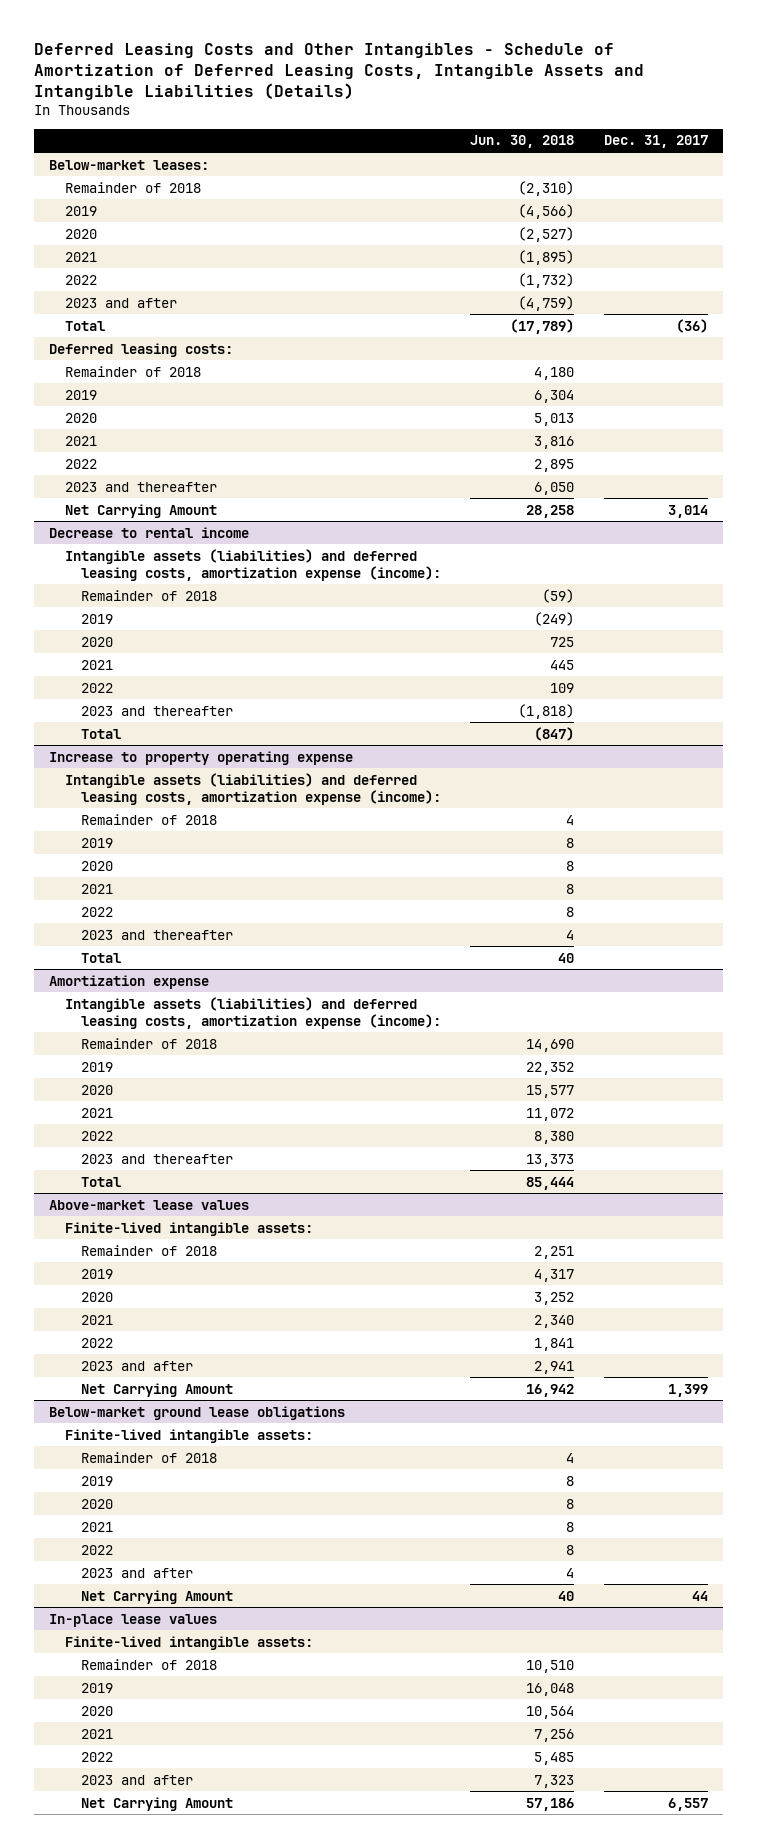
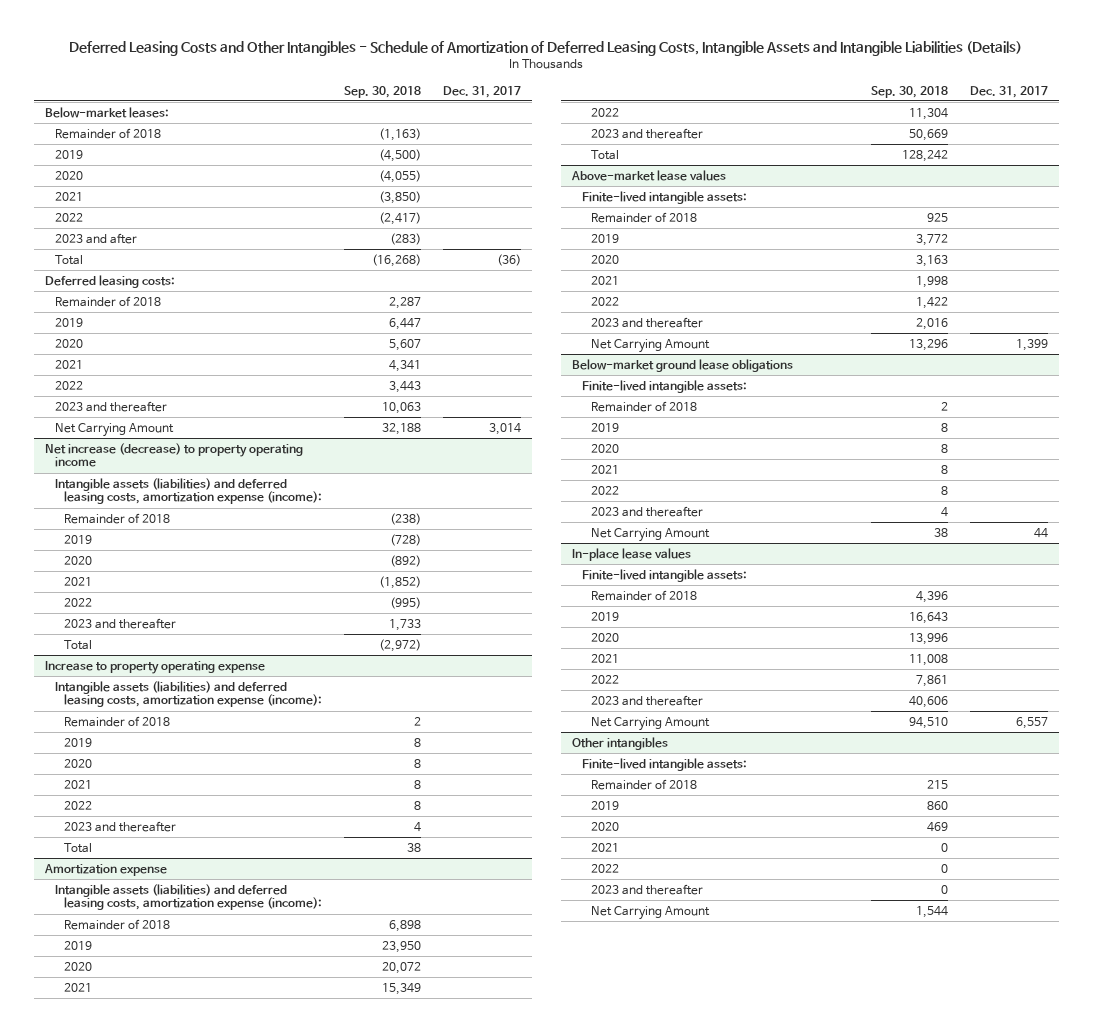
[470,135,575,149] Jun. 30, 2018 -> none
none -> [344,85,422,98] Sep. 30, 2018
[49,526,250,538] Decrease to rental income -> [44,442,303,468] Net increase (decrease) to property operating income
[80,1360,193,1371] 2023 and after -> [591,316,704,328] 2023 and thereafter
[80,1567,193,1578] 2023 and after -> [591,505,704,517] 2023 and thereafter
[80,1774,193,1785] 2023 and after -> [591,694,704,706] 2023 and thereafter
none -> [571,736,668,750] Other intangibles
none -> [581,757,747,771] Finite-lived intangible assets:
none -> [591,778,698,790] Remainder of 2018
none -> [591,800,620,810] 2019
none -> [591,821,620,831] 2020
none -> [591,842,620,852] 2021
none -> [591,863,620,873] 2022
none -> [591,883,704,895] 2023 and thereafter
none -> [591,905,711,920] Net Carrying Amount

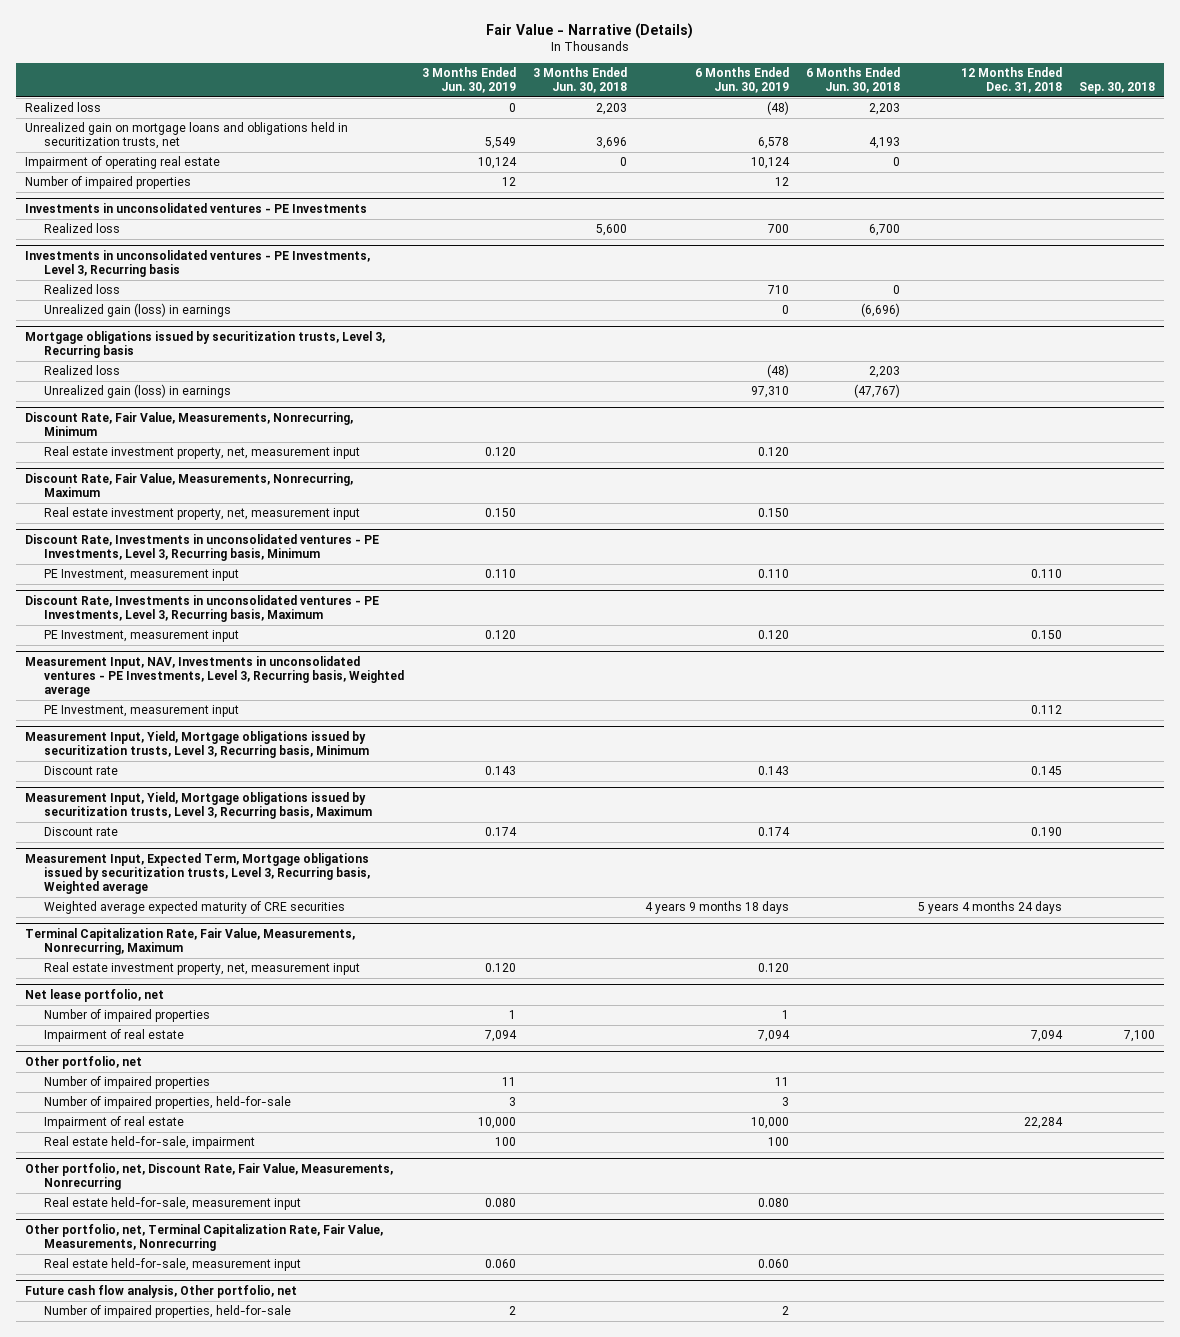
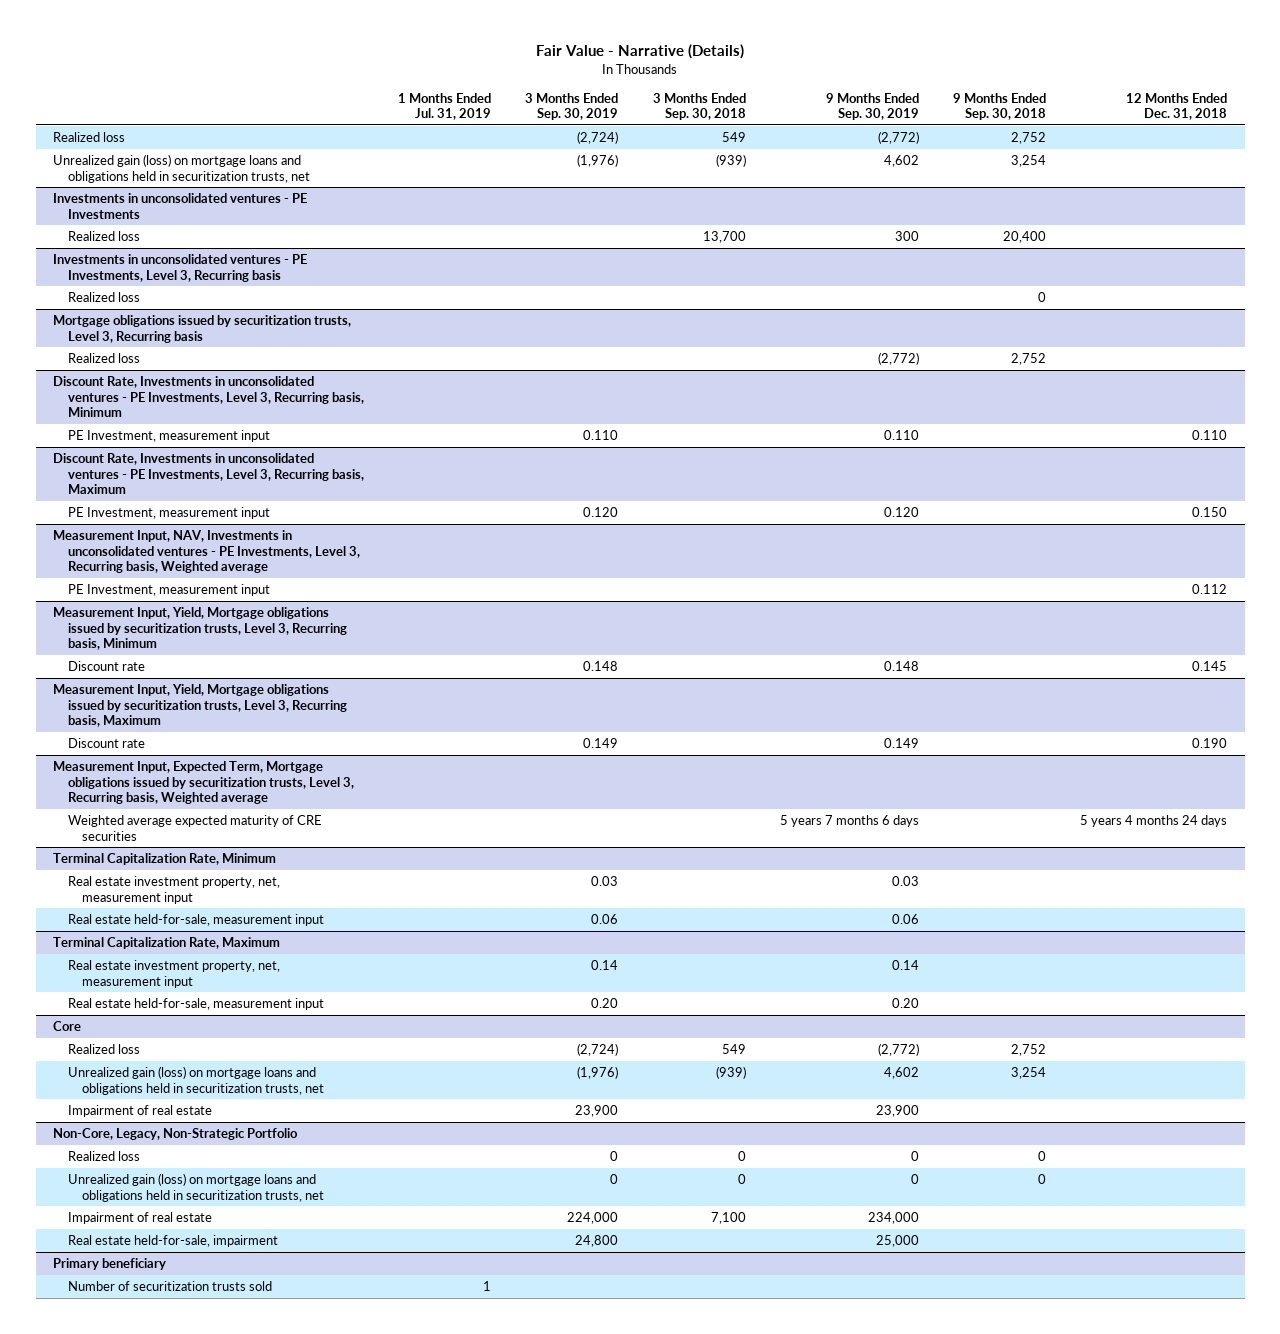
[421,67,516,94] 3 Months Ended Jun. 30, 2019 -> none
[533,67,628,94] 3 Months Ended Jun. 30, 2018 -> none
[694,67,789,94] 6 Months Ended Jun. 30, 2019 -> none
[806,67,901,94] 6 Months Ended Jun. 30, 2018 -> none
[1079,82,1156,95] Sep. 30, 2018 -> none
none -> [397,92,491,121] 1 Months Ended Jul. 31, 2019
none -> [525,92,619,121] 3 Months Ended Sep. 30, 2019
none -> [652,92,746,121] 3 Months Ended Sep. 30, 2018
none -> [825,92,919,121] 9 Months Ended Sep. 30, 2019
none -> [953,92,1047,121] 9 Months Ended Sep. 30, 2018
[25,156,221,170] Impairment of operating real estate -> none
[25,176,192,190] Number of impaired properties -> none
[25,122,349,150] Unrealized gain on mortgage loans and obligations held in securitization trusts, net -> [53,154,310,183] Unrealized gain (loss) on mortgage loans and obligations held in securitization trusts, net
[44,303,232,318] Unrealized gain (loss) in earnings -> none
[44,384,232,399] Unrealized gain (loss) in earnings -> none
[25,412,354,437] Discount Rate, Fair Value, Measurements, Nonrecurring, Minimum -> none
[44,446,361,460] Real estate investment property, net, measurement input -> none
[25,473,354,498] Discount Rate, Fair Value, Measurements, Nonrecurring, Maximum -> none
[44,507,361,521] Real estate investment property, net, measurement input -> none
none -> [53,853,277,866] Terminal Capitalization Rate, Minimum
none -> [67,876,280,904] Real estate investment property, net, measurement input
none -> [67,914,324,927] Real estate held-for-sale, measurement input
[25,928,356,956] Terminal Capitalization Rate, Fair Value, Measurements, Nonrecurring, Maximum -> [53,937,281,950] Terminal Capitalization Rate, Maximum
[25,989,165,1003] Net lease portfolio, net -> none
[44,1009,211,1023] Number of impaired properties -> none
[44,1029,185,1043] Impairment of real estate -> none
[25,1056,143,1070] Other portfolio, net -> none
[44,1076,211,1090] Number of impaired properties -> none
[44,1096,292,1110] Number of impaired properties, held-for-sale -> none
[44,1116,185,1130] Impairment of real estate -> none
[44,1136,256,1150] Real estate held-for-sale, impairment -> none
[25,1163,394,1191] Other portfolio, net, Discount Rate, Fair Value, Measurements, Nonrecurring -> none
[44,1197,302,1211] Real estate held-for-sale, measurement input -> none
[25,1224,384,1252] Other portfolio, net, Terminal Capitalization Rate, Fair Value, Measurements, Nonrecurring -> none
[44,1258,302,1272] Real estate held-for-sale, measurement input -> none
[25,1285,298,1299] Future cash flow analysis, Other portfolio, net -> none
[44,1305,292,1319] Number of impaired properties, held-for-sale -> none
none -> [67,998,324,1011] Real estate held-for-sale, measurement input
none -> [53,1021,82,1032] Core
none -> [67,1044,140,1055] Realized loss
none -> [67,1066,325,1095] Unrealized gain (loss) on mortgage loans and obligations held in securitization trusts, net
none -> [67,1105,212,1118] Impairment of real estate
none -> [53,1128,299,1141] Non-Core, Legacy, Non-Strategic Portfolio
none -> [67,1151,140,1162] Realized loss
none -> [67,1173,325,1202] Unrealized gain (loss) on mortgage loans and obligations held in securitization trusts, net
none -> [67,1212,212,1225] Impairment of real estate
none -> [67,1235,278,1248] Real estate held-for-sale, impairment
none -> [53,1258,167,1271] Primary beneficiary
none -> [67,1281,272,1292] Number of securitization trusts sold

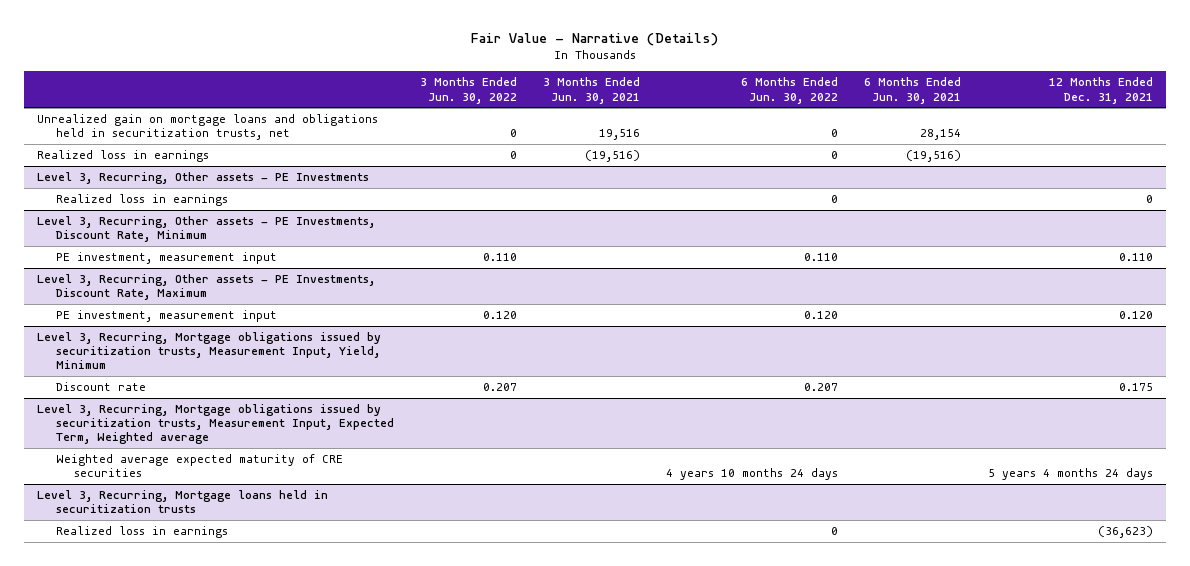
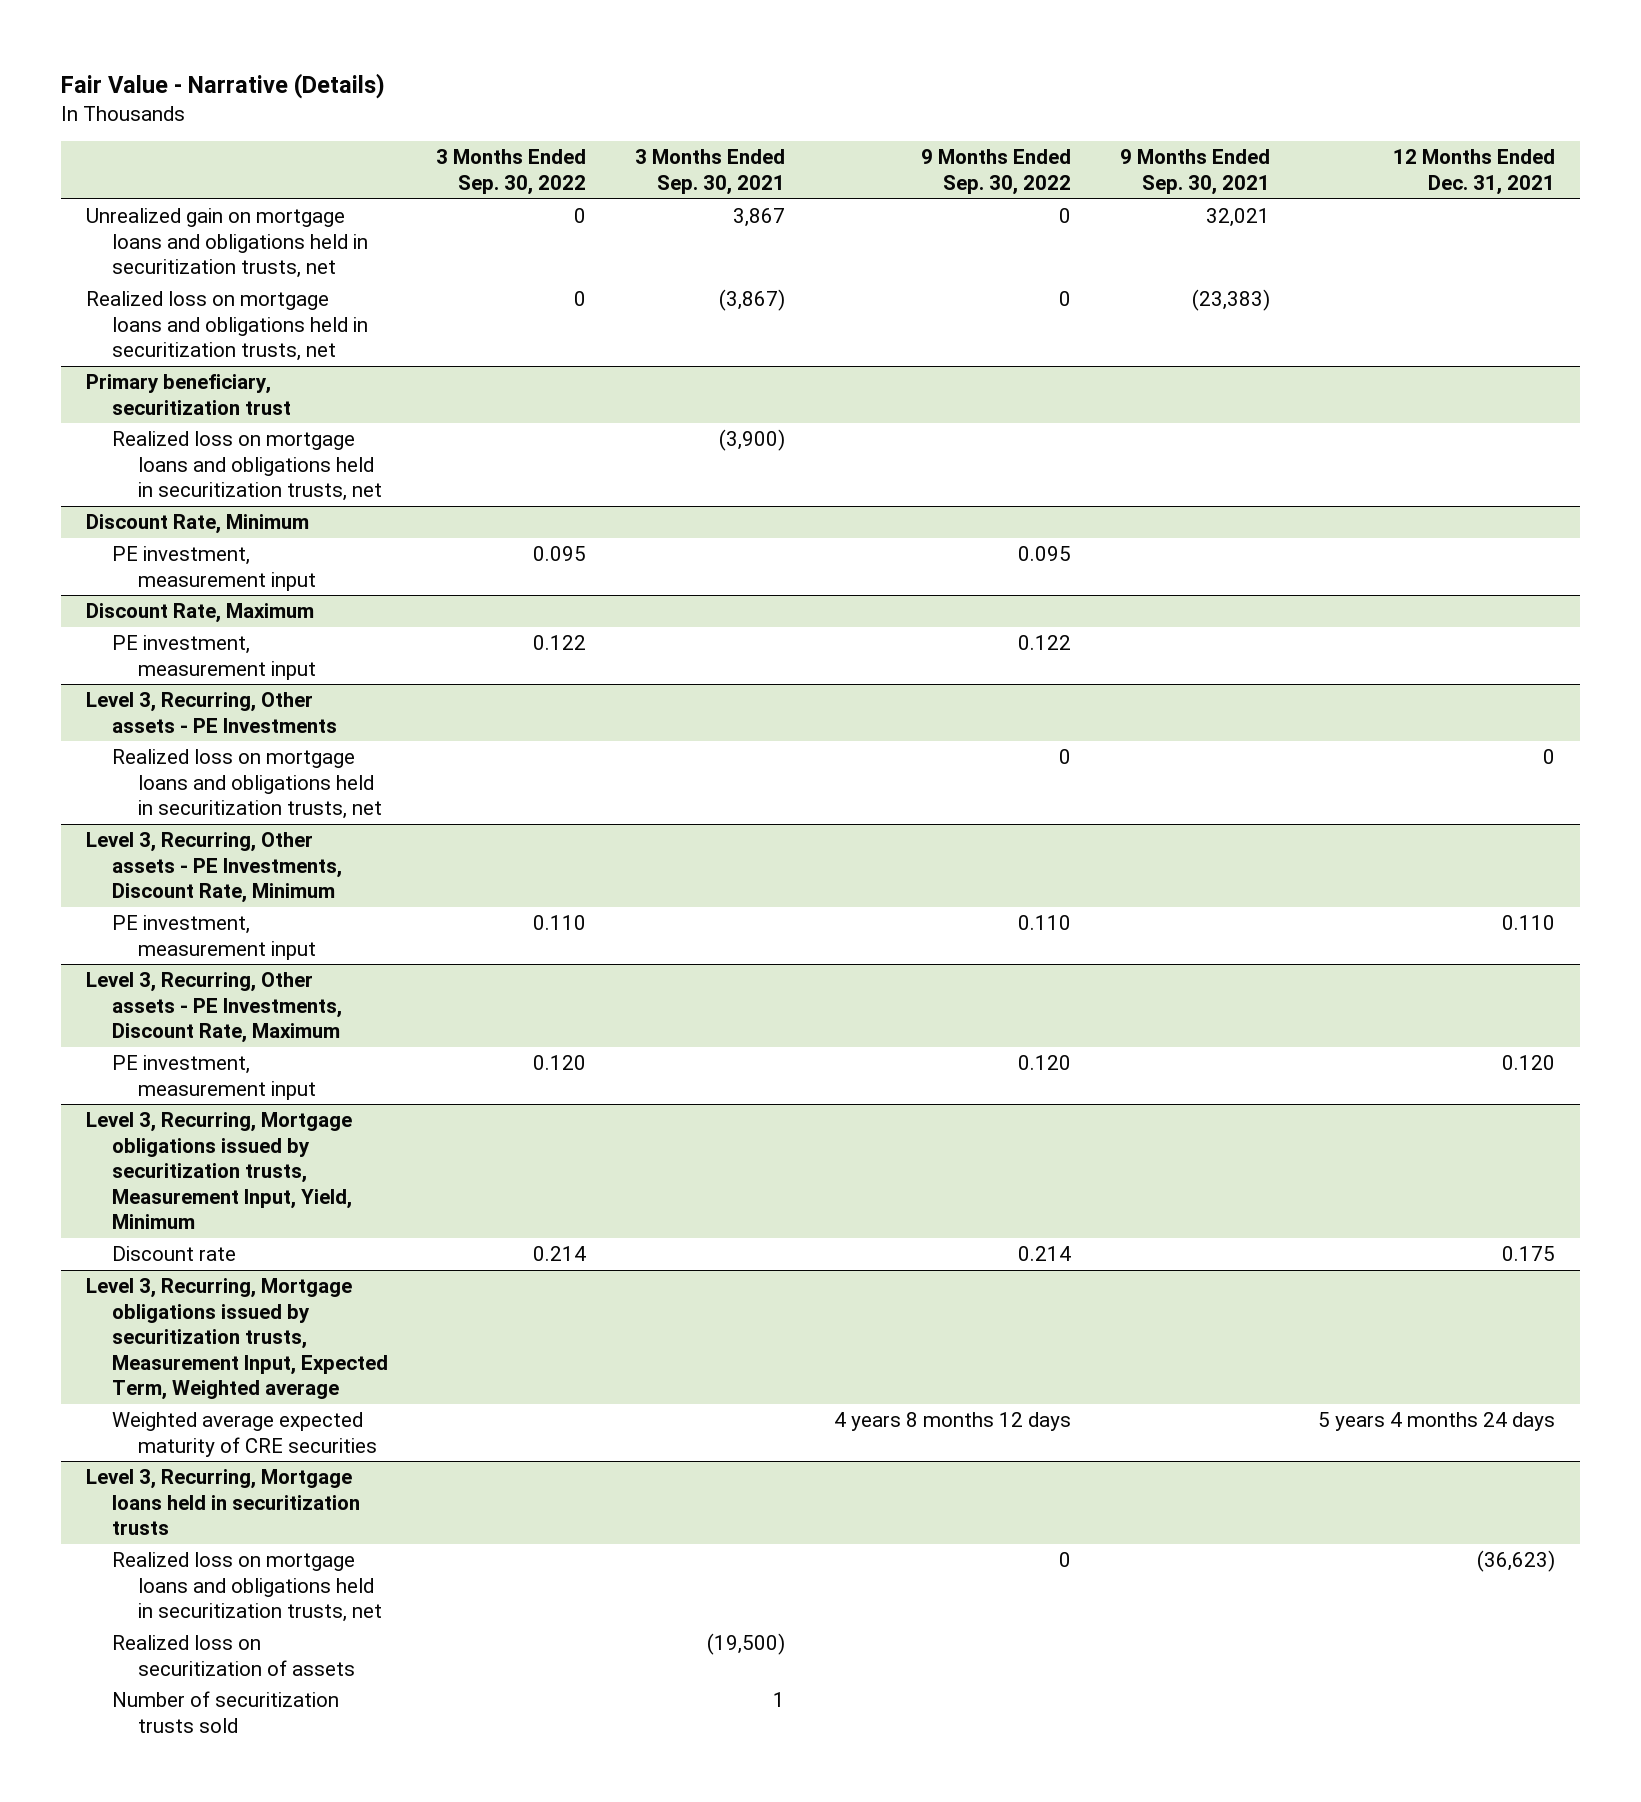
[419,77,517,104] 3 Months Ended Jun. 30, 2022 -> none
[543,77,641,104] 3 Months Ended Jun. 30, 2021 -> none
[741,77,839,104] 6 Months Ended Jun. 30, 2022 -> none
[864,77,962,104] 6 Months Ended Jun. 30, 2021 -> none
none -> [436,149,587,195] 3 Months Ended Sep. 30, 2022
none -> [635,149,786,195] 3 Months Ended Sep. 30, 2021
none -> [920,149,1071,195] 9 Months Ended Sep. 30, 2022
none -> [1119,149,1270,195] 9 Months Ended Sep. 30, 2021
[37,150,210,163] Realized loss in earnings -> [85,291,368,362] Realized loss on mortgage loans and obligations held in securitization trusts, net
none -> [85,374,291,415] Primary beneficiary, securitization trust
none -> [111,431,382,502] Realized loss on mortgage loans and obligations held in securitization trusts, net
none -> [85,514,309,535] Discount Rate, Minimum
none -> [111,546,316,591] PE investment, measurement input
none -> [85,603,314,624] Discount Rate, Maximum
none -> [111,635,316,680] PE investment, measurement input
[55,194,228,207] Realized loss in earnings -> [111,749,382,820] Realized loss on mortgage loans and obligations held in securitization trusts, net
[55,526,228,539] Realized loss in earnings -> [111,1552,382,1623] Realized loss on mortgage loans and obligations held in securitization trusts, net
none -> [111,1635,355,1676] Realized loss on securitization of assets
none -> [111,1691,339,1733] Number of securitization trusts sold

